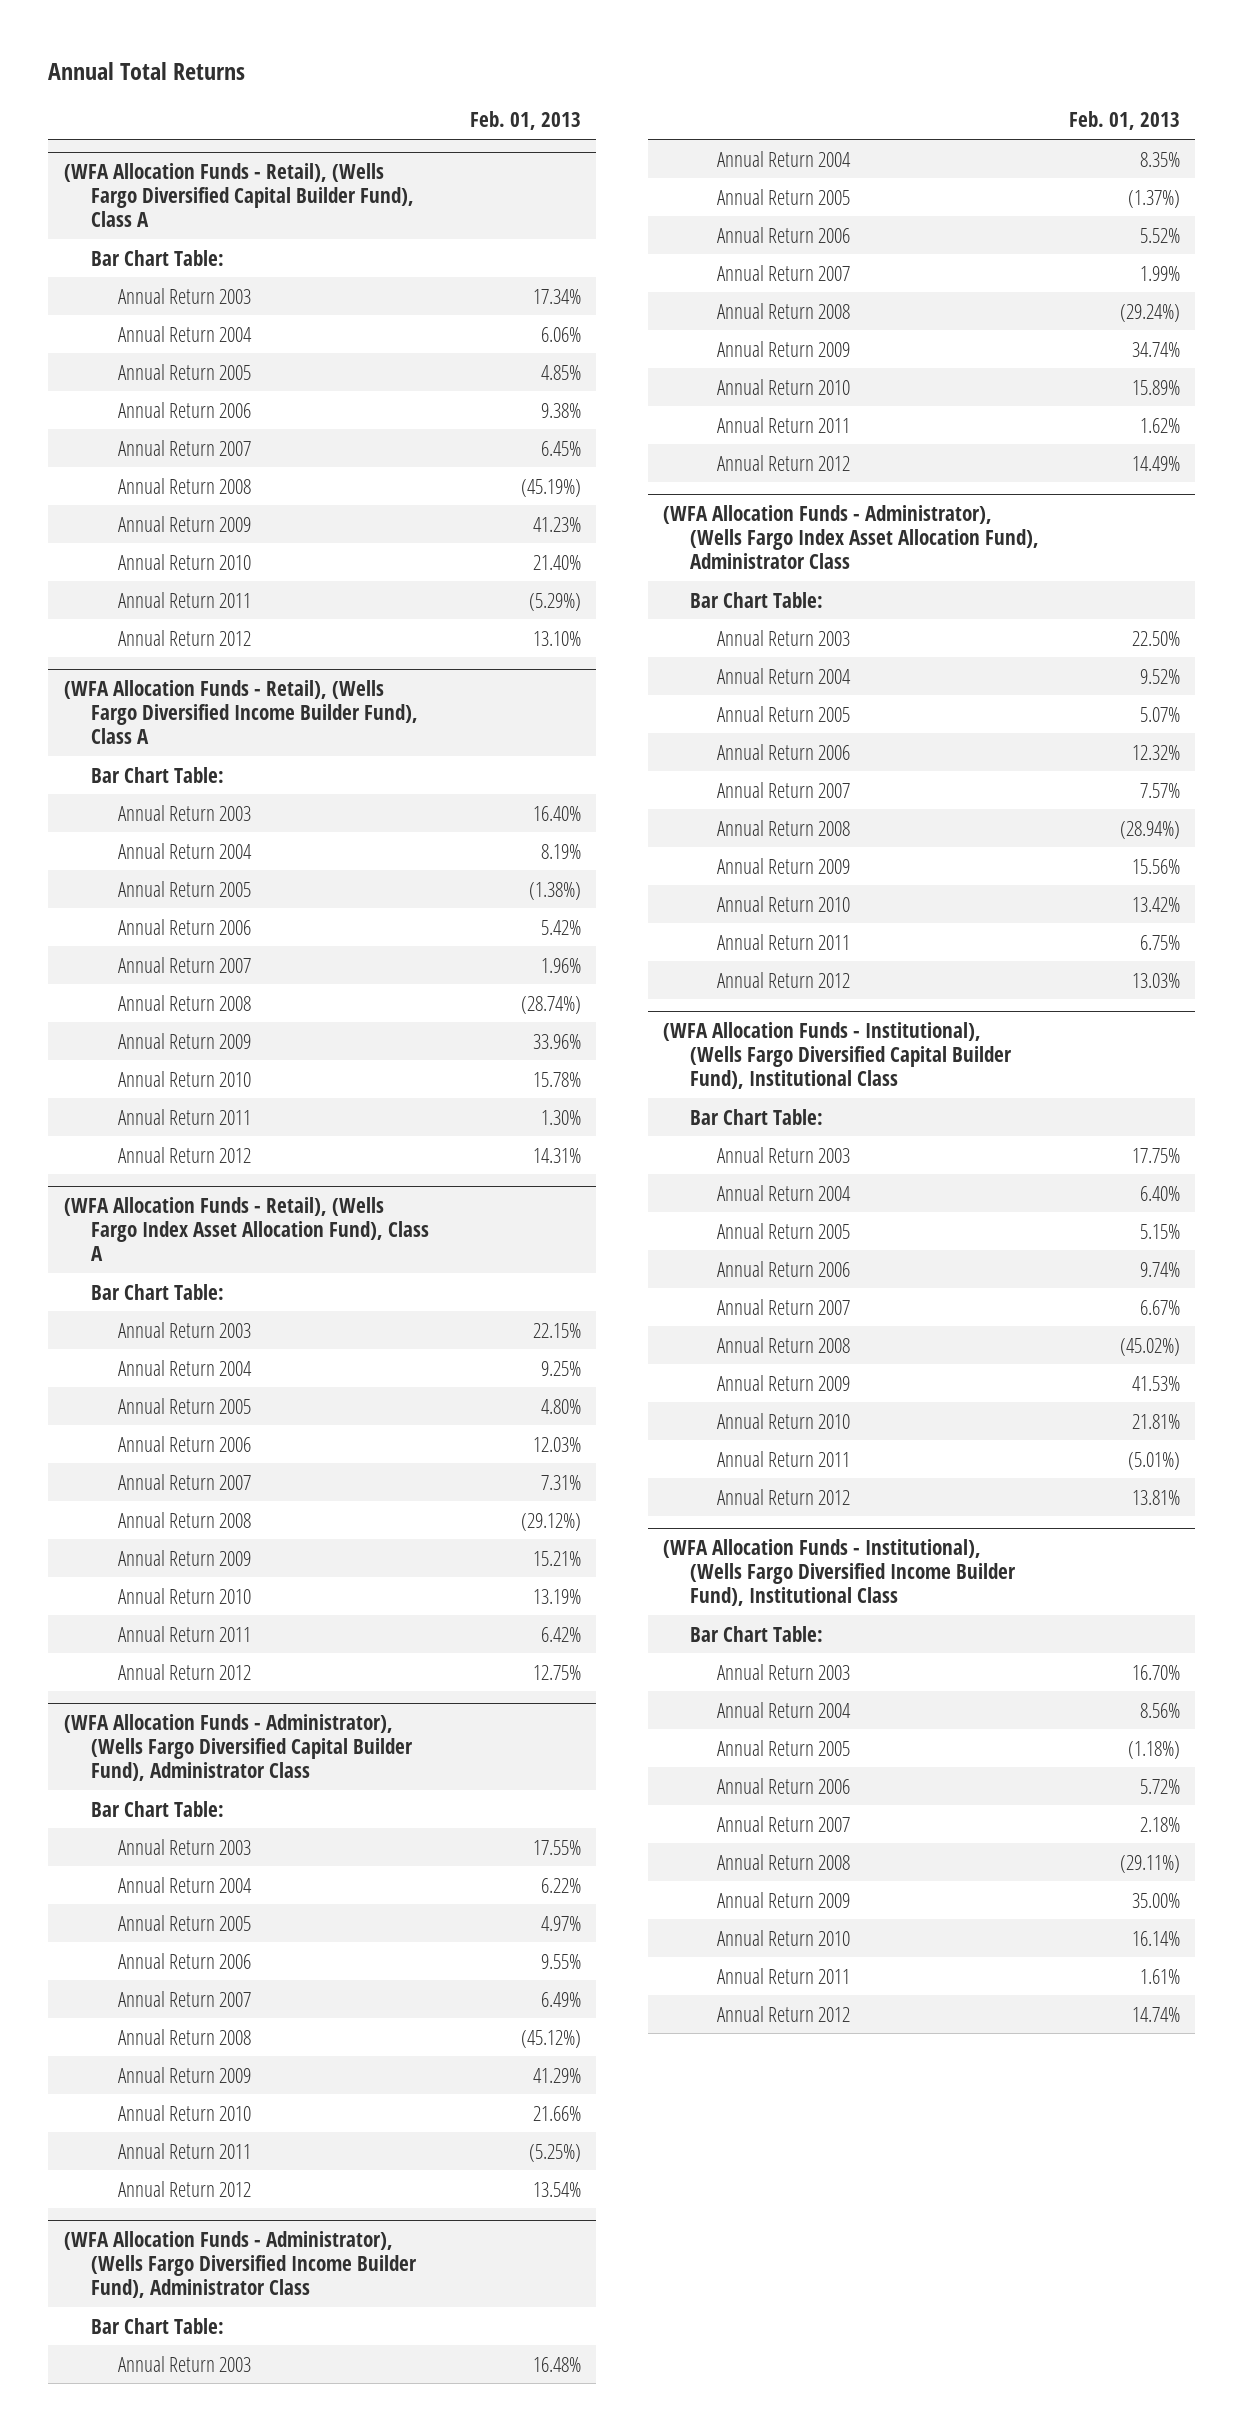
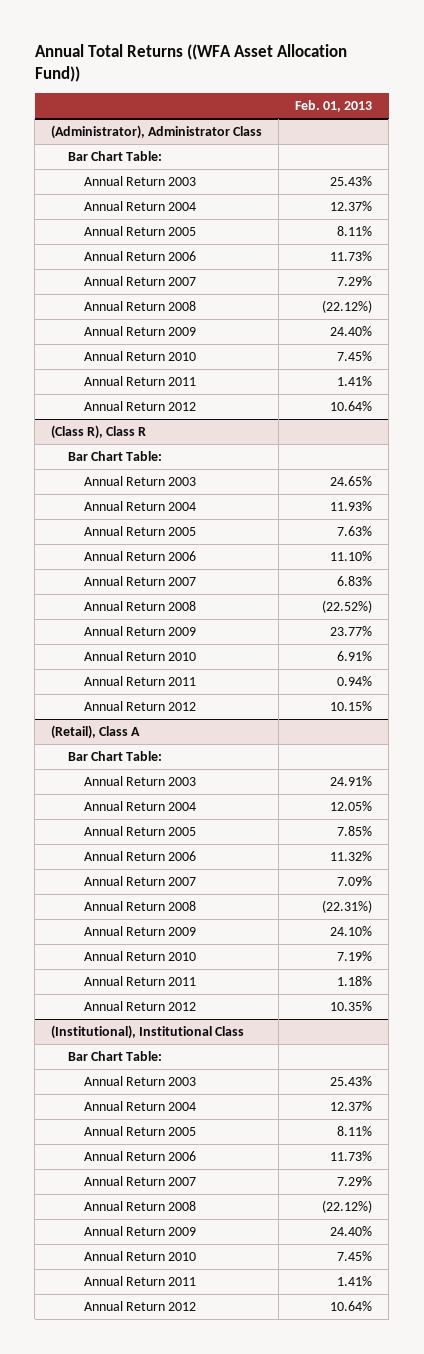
[48,62,246,81] Annual Total Returns -> [34,43,347,82] Annual Total Returns ((WFA Asset Allocation Fund))
[63,162,414,227] (WFA Allocation Funds - Retail), (Wells Fargo Diversified Capital Builder Fund), Class A -> none
[90,249,224,266] Bar Chart Table: -> none
[117,287,251,304] Annual Return 2003 -> none
[117,325,252,342] Annual Return 2004 -> none
[117,363,251,380] Annual Return 2005 -> none
[117,401,251,418] Annual Return 2006 -> none
[117,439,251,456] Annual Return 2007 -> none
[117,477,251,494] Annual Return 2008 -> none
[117,515,251,532] Annual Return 2009 -> none
[117,553,251,570] Annual Return 2010 -> none
[117,591,251,608] Annual Return 2011 -> none
[117,629,251,646] Annual Return 2012 -> none
[63,679,418,744] (WFA Allocation Funds - Retail), (Wells Fargo Diversified Income Builder Fund), Class A -> none
[90,766,224,783] Bar Chart Table: -> none
[117,804,251,821] Annual Return 2003 -> none
[117,842,252,859] Annual Return 2004 -> none
[117,880,251,897] Annual Return 2005 -> none
[117,918,251,935] Annual Return 2006 -> none
[117,956,251,973] Annual Return 2007 -> none
[117,994,251,1011] Annual Return 2008 -> none
[117,1032,251,1049] Annual Return 2009 -> none
[117,1070,251,1087] Annual Return 2010 -> none
[117,1108,251,1125] Annual Return 2011 -> none
[117,1146,251,1163] Annual Return 2012 -> none
[63,1196,429,1261] (WFA Allocation Funds - Retail), (Wells Fargo Index Asset Allocation Fund), Class A -> none
[90,1283,224,1300] Bar Chart Table: -> none
[117,1321,251,1338] Annual Return 2003 -> none
[117,1359,252,1376] Annual Return 2004 -> none
[117,1397,251,1414] Annual Return 2005 -> none
[117,1435,251,1452] Annual Return 2006 -> none
[117,1473,251,1490] Annual Return 2007 -> none
[117,1511,251,1528] Annual Return 2008 -> none
[117,1549,251,1566] Annual Return 2009 -> none
[117,1587,251,1604] Annual Return 2010 -> none
[117,1625,251,1642] Annual Return 2011 -> none
[117,1663,251,1680] Annual Return 2012 -> none
[63,1713,413,1781] (WFA Allocation Funds - Administrator), (Wells Fargo Diversified Capital Builder Fund), Administrator Class -> none
[90,1800,224,1817] Bar Chart Table: -> none
[117,1838,251,1855] Annual Return 2003 -> none
[117,1876,252,1893] Annual Return 2004 -> none
[117,1914,251,1931] Annual Return 2005 -> none
[117,1952,251,1969] Annual Return 2006 -> none
[117,1990,251,2007] Annual Return 2007 -> none
[117,2028,251,2045] Annual Return 2008 -> none
[117,2066,251,2083] Annual Return 2009 -> none
[117,2104,251,2121] Annual Return 2010 -> none
[117,2142,251,2159] Annual Return 2011 -> none
[117,2180,251,2197] Annual Return 2012 -> none
[63,2230,417,2298] (WFA Allocation Funds - Administrator), (Wells Fargo Diversified Income Builder Fund), Administrator Class -> none
none -> [51,125,263,140] (Administrator), Administrator Class
[662,504,1039,569] (WFA Allocation Funds - Administrator), (Wells Fargo Index Asset Allocation Fund), Administrator Class -> none
[532,2356,581,2372] 16.48% -> [330,176,373,187] 25.43%
[1140,151,1181,167] 8.35% -> [330,201,373,212] 12.37%
[1128,189,1181,208] (1.37%) -> [337,226,373,237] 8.11%
[1140,227,1181,243] 5.52% -> [330,251,373,262] 11.73%
[1140,265,1181,281] 1.99% -> [337,276,373,287] 7.29%
[1120,303,1181,322] (29.24%) -> [322,300,373,314] (22.12%)
[1132,341,1181,357] 34.74% -> [330,326,373,337] 24.40%
[1132,379,1181,395] 15.89% -> [337,351,373,362] 7.45%
[1140,417,1181,433] 1.62% -> [337,376,373,387] 1.41%
[1132,455,1181,471] 14.49% -> [330,401,373,412] 10.64%
none -> [51,425,147,440] (Class R), Class R
[662,1021,1012,1089] (WFA Allocation Funds - Institutional), (Wells Fargo Diversified Capital Builder Fund), Institutional Class -> none
[1132,630,1181,646] 22.50% -> [330,476,373,487] 24.65%
[1140,668,1181,684] 9.52% -> [330,501,373,512] 11.93%
[1140,706,1181,722] 5.07% -> [337,526,373,537] 7.63%
[1132,744,1181,760] 12.32% -> [330,551,373,562] 11.10%
[1140,782,1181,798] 7.57% -> [337,576,373,587] 6.83%
[1120,820,1181,839] (28.94%) -> [322,600,373,614] (22.52%)
[1132,858,1181,874] 15.56% -> [330,626,373,637] 23.77%
[1132,896,1181,912] 13.42% -> [337,651,373,662] 6.91%
[1140,934,1181,950] 6.75% -> [337,676,373,687] 0.94%
[1132,972,1181,988] 13.03% -> [330,701,373,712] 10.15%
none -> [51,725,141,740] (Retail), Class A
[662,1538,1016,1606] (WFA Allocation Funds - Institutional), (Wells Fargo Diversified Income Builder Fund), Institutional Class -> none
[1132,1147,1181,1163] 17.75% -> [330,776,373,787] 24.91%
[1140,1185,1181,1201] 6.40% -> [330,801,373,812] 12.05%
[1140,1223,1181,1239] 5.15% -> [337,826,373,837] 7.85%
[1140,1261,1181,1277] 9.74% -> [330,851,373,862] 11.32%
[1140,1299,1181,1315] 6.67% -> [337,876,373,887] 7.09%
[1120,1337,1181,1356] (45.02%) -> [322,900,373,914] (22.31%)
[1132,1375,1181,1391] 41.53% -> [330,926,373,937] 24.10%
[1132,1413,1181,1429] 21.81% -> [337,951,373,962] 7.19%
[1128,1451,1181,1470] (5.01%) -> [337,976,373,987] 1.18%
[1132,1489,1181,1505] 13.81% -> [330,1001,373,1012] 10.35%
none -> [51,1025,245,1040] (Institutional), Institutional Class
[1132,1664,1181,1680] 16.70% -> [330,1076,373,1087] 25.43%
[1140,1702,1181,1718] 8.56% -> [330,1101,373,1112] 12.37%
[1128,1740,1181,1759] (1.18%) -> [337,1126,373,1137] 8.11%
[1140,1778,1181,1794] 5.72% -> [330,1151,373,1162] 11.73%
[1140,1816,1181,1832] 2.18% -> [337,1176,373,1187] 7.29%
[1120,1854,1181,1873] (29.11%) -> [322,1200,373,1214] (22.12%)
[1132,1892,1181,1908] 35.00% -> [330,1226,373,1237] 24.40%
[1132,1930,1181,1946] 16.14% -> [337,1251,373,1262] 7.45%
[1140,1968,1181,1984] 1.61% -> [337,1276,373,1287] 1.41%
[1132,2006,1181,2022] 14.74% -> [330,1301,373,1312] 10.64%

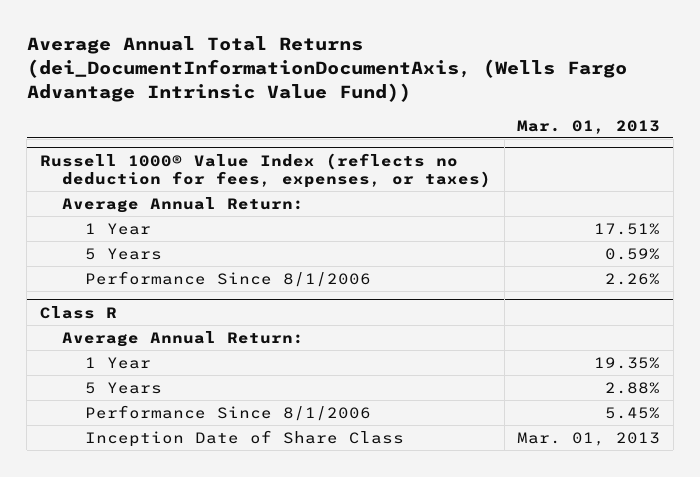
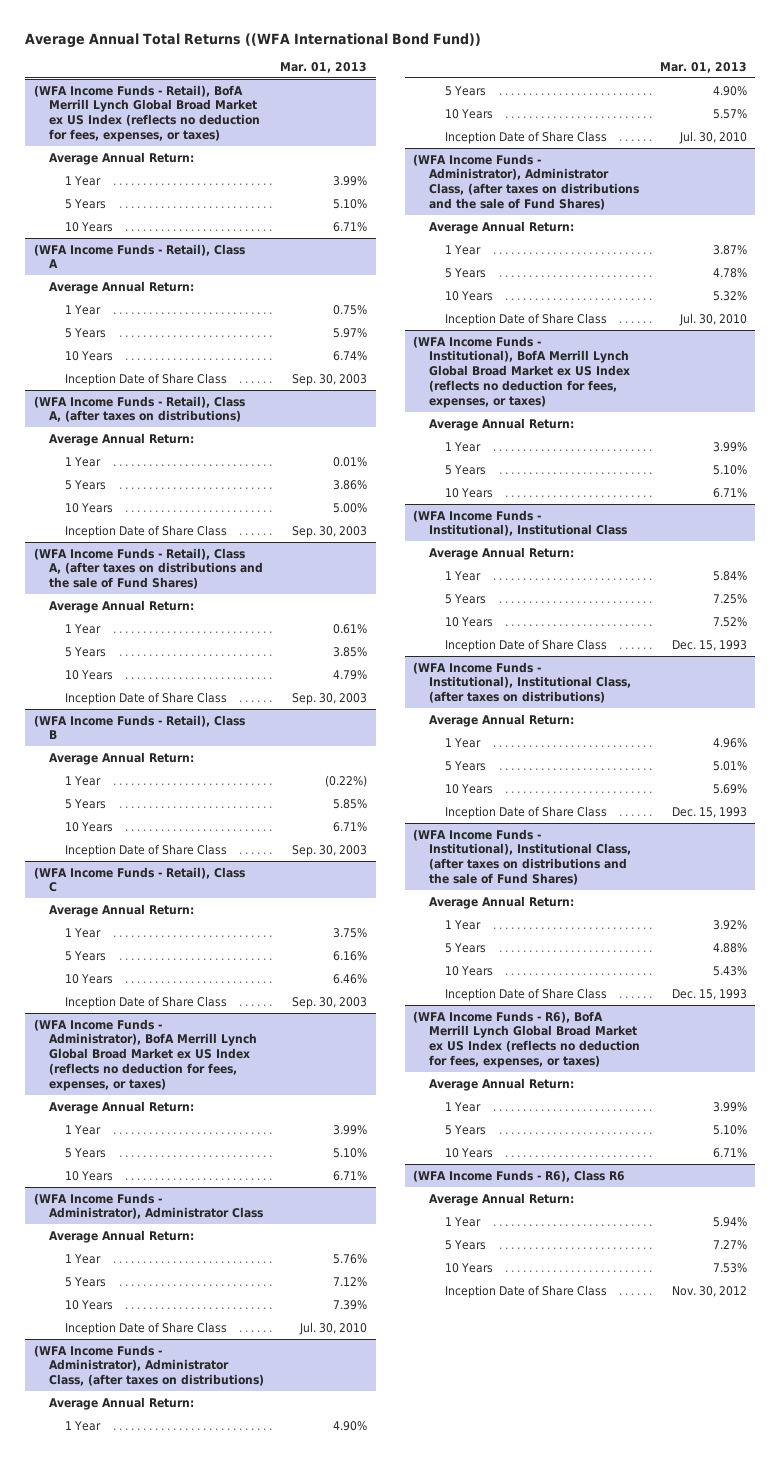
[26,36,627,102] Average Annual Total Returns (dei_DocumentInformationDocumentAxis, (Wells Fargo Advantage Intrinsic Value Fund)) -> [25,32,482,48] Average Annual Total Returns ((WFA International Bond Fund))
[39,152,492,188] Russell 1000® Value Index (reflects no deduction for fees, expenses, or taxes) -> none
none -> [33,84,261,142] (WFA Income Funds - Retail), BofA Merrill Lynch Global Broad Market ex US Index (reflects no deduction for fees, expenses, or taxes)
[84,270,371,287] Performance Since 8/1/2006 -> none
[39,305,117,319] Class R -> none
[594,222,661,235] 17.51% -> [333,175,368,186] 3.99%
[605,247,661,260] 0.59% -> [333,198,368,209] 5.10%
none -> [65,221,114,232] 10 Years
none -> [33,243,245,269] (WFA Income Funds - Retail), Class A
[84,404,371,421] Performance Since 8/1/2006 -> none
[594,356,661,369] 19.35% -> [333,304,368,315] 0.75%
[605,381,661,394] 2.88% -> [333,327,368,338] 5.97%
none -> [65,350,114,361] 10 Years
[517,431,661,446] Mar. 01, 2013 -> [292,373,368,386] Sep. 30, 2003
none -> [33,395,245,423] (WFA Income Funds - Retail), Class A, (after taxes on distributions)
none -> [49,432,195,446] Average Annual Return:
none -> [65,456,102,467] 1 Year
none -> [65,479,107,490] 5 Years
none -> [65,502,114,513] 10 Years
none -> [65,524,228,538] Inception Date of Share Class
none -> [33,547,264,590] (WFA Income Funds - Retail), Class A, (after taxes on distributions and the sale of Fund Shares)
none -> [49,599,195,613] Average Annual Return:
none -> [65,623,102,634] 1 Year
none -> [65,646,107,657] 5 Years
none -> [65,669,114,680] 10 Years
none -> [65,691,228,705] Inception Date of Share Class
none -> [33,714,245,740] (WFA Income Funds - Retail), Class B
none -> [49,751,195,765] Average Annual Return:
none -> [65,775,102,786] 1 Year
none -> [65,798,107,809] 5 Years
none -> [65,821,114,832] 10 Years
none -> [65,843,228,857] Inception Date of Share Class
none -> [33,866,245,893] (WFA Income Funds - Retail), Class C
none -> [49,903,195,917] Average Annual Return:
none -> [65,927,102,938] 1 Year
none -> [65,950,107,961] 5 Years
none -> [65,973,114,984] 10 Years
none -> [65,995,228,1009] Inception Date of Share Class
none -> [33,1018,258,1091] (WFA Income Funds - Administrator), BofA Merrill Lynch Global Broad Market ex US Index (reflects no deduction for fees, expenses, or taxes)
none -> [49,1100,195,1114] Average Annual Return:
none -> [65,1124,102,1135] 1 Year
none -> [65,1147,107,1158] 5 Years
none -> [65,1170,114,1181] 10 Years
none -> [33,1192,264,1220] (WFA Income Funds - Administrator), Administrator Class
none -> [49,1229,195,1243] Average Annual Return:
none -> [65,1253,102,1264] 1 Year
none -> [65,1276,107,1287] 5 Years
none -> [65,1299,114,1310] 10 Years
none -> [65,1321,228,1335] Inception Date of Share Class
none -> [33,1344,265,1387] (WFA Income Funds - Administrator), Administrator Class, (after taxes on distributions)
none -> [49,1396,195,1410] Average Annual Return:
none -> [65,1420,102,1431] 1 Year
none -> [444,85,486,96] 5 Years
none -> [444,108,493,119] 10 Years
none -> [444,130,607,144] Inception Date of Share Class
none -> [412,153,639,210] (WFA Income Funds - Administrator), Administrator Class, (after taxes on distributions and the sale of Fund Shares)
none -> [428,220,574,234] Average Annual Return:
none -> [444,244,481,255] 1 Year
none -> [444,267,486,278] 5 Years
none -> [444,290,493,301] 10 Years
none -> [444,312,607,326] Inception Date of Share Class
none -> [412,335,630,408] (WFA Income Funds - Institutional), BofA Merrill Lynch Global Broad Market ex US Index (reflects no deduction for fees, expenses, or taxes)
none -> [428,417,574,431] Average Annual Return:
none -> [444,441,481,452] 1 Year
none -> [444,464,486,475] 5 Years
none -> [444,487,493,498] 10 Years
none -> [412,509,627,537] (WFA Income Funds - Institutional), Institutional Class
none -> [428,546,574,560] Average Annual Return:
none -> [444,570,481,581] 1 Year
none -> [444,593,486,604] 5 Years
none -> [444,616,493,627] 10 Years
none -> [444,638,607,652] Inception Date of Share Class
none -> [412,661,631,704] (WFA Income Funds - Institutional), Institutional Class, (after taxes on distributions)
none -> [428,713,574,727] Average Annual Return:
none -> [444,737,481,748] 1 Year
none -> [444,760,486,771] 5 Years
none -> [444,783,493,794] 10 Years
none -> [444,805,607,819] Inception Date of Share Class
none -> [412,828,631,885] (WFA Income Funds - Institutional), Institutional Class, (after taxes on distributions and the sale of Fund Shares)
none -> [428,895,574,909] Average Annual Return:
none -> [444,919,481,930] 1 Year
none -> [444,942,486,953] 5 Years
none -> [444,965,493,976] 10 Years
none -> [444,987,607,1001] Inception Date of Share Class
none -> [412,1010,640,1068] (WFA Income Funds - R6), BofA Merrill Lynch Global Broad Market ex US Index (reflects no deduction for fees, expenses, or taxes)
none -> [428,1077,574,1091] Average Annual Return:
none -> [444,1101,481,1112] 1 Year
none -> [444,1124,486,1135] 5 Years
none -> [444,1147,493,1158] 10 Years
none -> [412,1169,625,1182] (WFA Income Funds - R6), Class R6
none -> [428,1192,574,1206] Average Annual Return:
none -> [444,1216,481,1227] 1 Year
none -> [444,1239,486,1250] 5 Years
none -> [444,1262,493,1273] 10 Years
none -> [444,1284,607,1298] Inception Date of Share Class

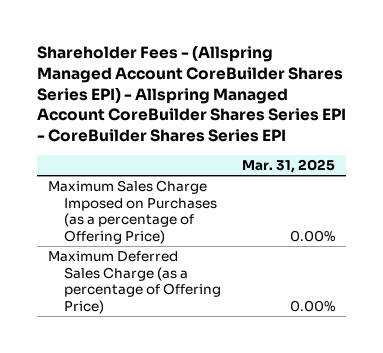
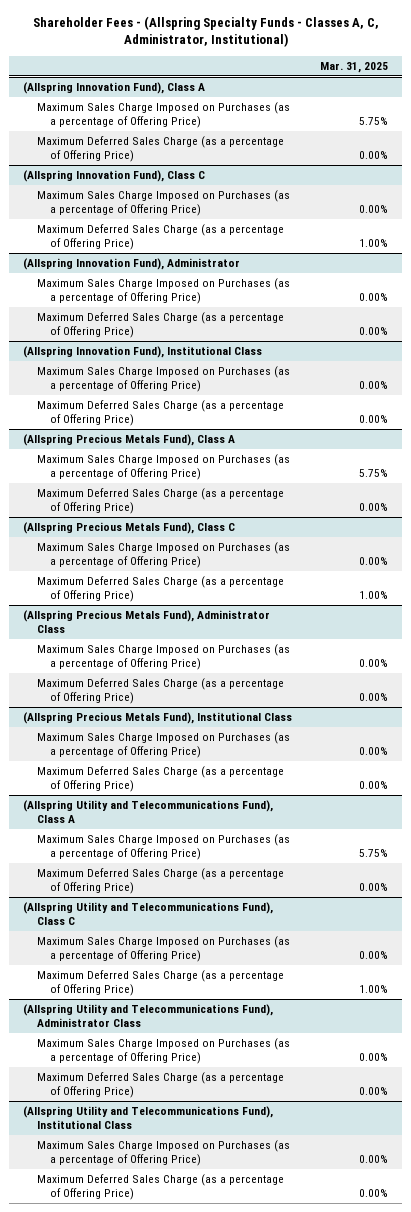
[36,44,346,143] Shareholder Fees - (Allspring Managed Account CoreBuilder Shares Series EPI) - Allspring Managed Account CoreBuilder Shares Series EPI - CoreBuilder Shares Series EPI -> [32,15,379,48] Shareholder Fees - (Allspring Specialty Funds - Classes A, C, Administrator, Institutional)
none -> [23,81,206,94] (Allspring Innovation Fund), Class A
none -> [36,101,290,129] Maximum Sales Charge Imposed on Purchases (as a percentage of Offering Price)
none -> [36,135,284,163] Maximum Deferred Sales Charge (as a percentage of Offering Price)
none -> [23,169,206,182] (Allspring Innovation Fund), Class C
none -> [36,223,284,251] Maximum Deferred Sales Charge (as a percentage of Offering Price)
none -> [23,257,241,270] (Allspring Innovation Fund), Administrator
none -> [36,277,290,305] Maximum Sales Charge Imposed on Purchases (as a percentage of Offering Price)
none -> [23,345,263,358] (Allspring Innovation Fund), Institutional Class
none -> [36,365,290,393] Maximum Sales Charge Imposed on Purchases (as a percentage of Offering Price)
none -> [36,399,284,427] Maximum Deferred Sales Charge (as a percentage of Offering Price)
none -> [23,433,236,446] (Allspring Precious Metals Fund), Class A
none -> [36,453,290,481] Maximum Sales Charge Imposed on Purchases (as a percentage of Offering Price)
none -> [36,487,284,515] Maximum Deferred Sales Charge (as a percentage of Offering Price)
none -> [23,521,236,534] (Allspring Precious Metals Fund), Class C
none -> [36,541,290,569] Maximum Sales Charge Imposed on Purchases (as a percentage of Offering Price)
none -> [36,575,284,603] Maximum Deferred Sales Charge (as a percentage of Offering Price)
none -> [23,609,271,634] (Allspring Precious Metals Fund), Administrator Class
none -> [36,643,290,671] Maximum Sales Charge Imposed on Purchases (as a percentage of Offering Price)
none -> [36,677,284,705] Maximum Deferred Sales Charge (as a percentage of Offering Price)
none -> [23,711,293,724] (Allspring Precious Metals Fund), Institutional Class
none -> [36,731,290,759] Maximum Sales Charge Imposed on Purchases (as a percentage of Offering Price)
none -> [36,765,284,793] Maximum Deferred Sales Charge (as a percentage of Offering Price)
none -> [23,799,274,824] (Allspring Utility and Telecommunications Fund), Class A
none -> [36,833,290,861] Maximum Sales Charge Imposed on Purchases (as a percentage of Offering Price)
none -> [36,867,284,895] Maximum Deferred Sales Charge (as a percentage of Offering Price)
none -> [23,901,274,926] (Allspring Utility and Telecommunications Fund), Class C
none -> [36,935,290,963] Maximum Sales Charge Imposed on Purchases (as a percentage of Offering Price)
none -> [36,969,284,997] Maximum Deferred Sales Charge (as a percentage of Offering Price)
none -> [23,1003,274,1028] (Allspring Utility and Telecommunications Fund), Administrator Class
none -> [36,1037,290,1065] Maximum Sales Charge Imposed on Purchases (as a percentage of Offering Price)
none -> [36,1071,284,1099] Maximum Deferred Sales Charge (as a percentage of Offering Price)
none -> [23,1105,274,1130] (Allspring Utility and Telecommunications Fund), Institutional Class
none -> [36,1139,290,1167] Maximum Sales Charge Imposed on Purchases (as a percentage of Offering Price)
none -> [36,1173,284,1201] Maximum Deferred Sales Charge (as a percentage of Offering Price)

